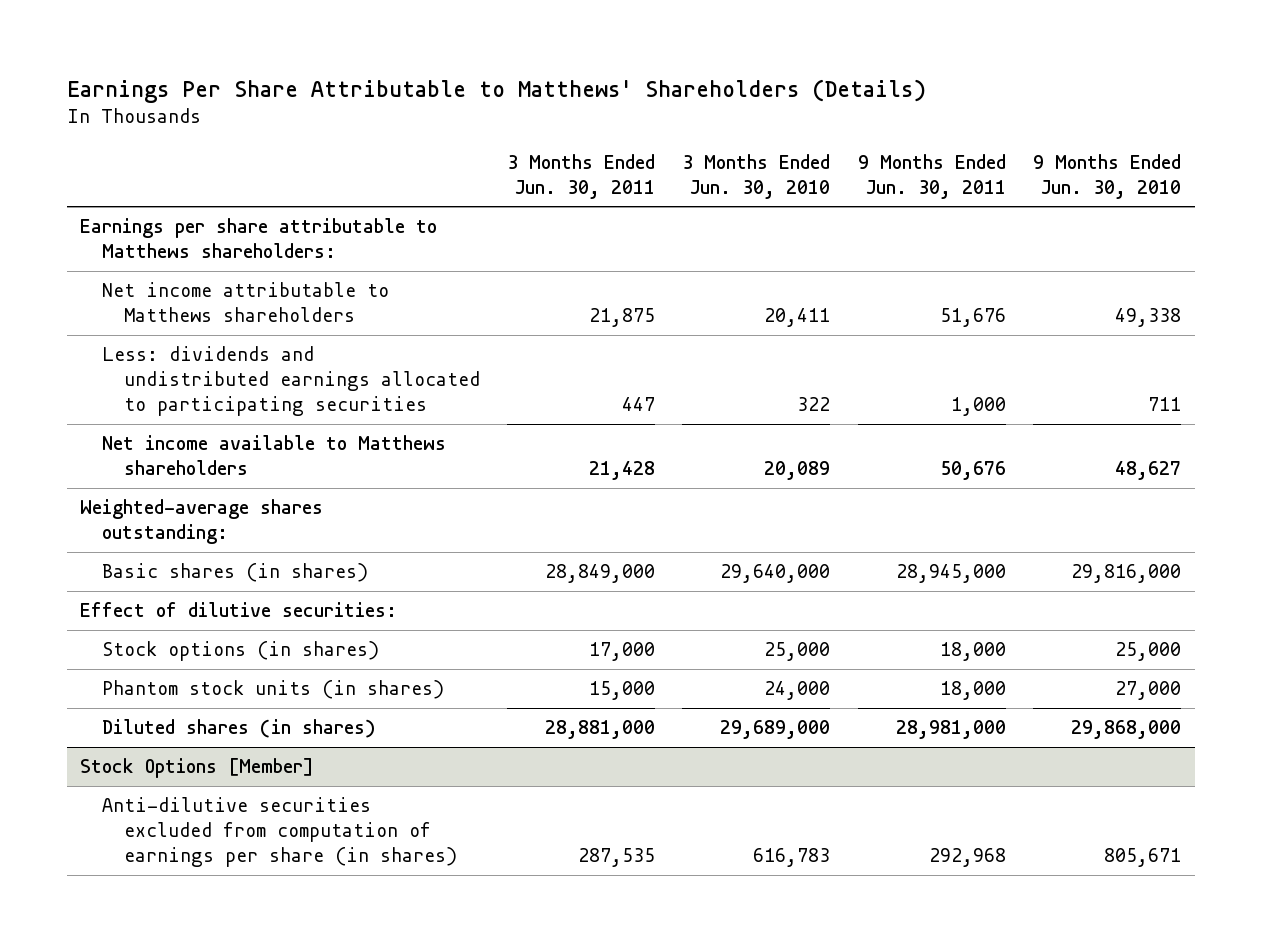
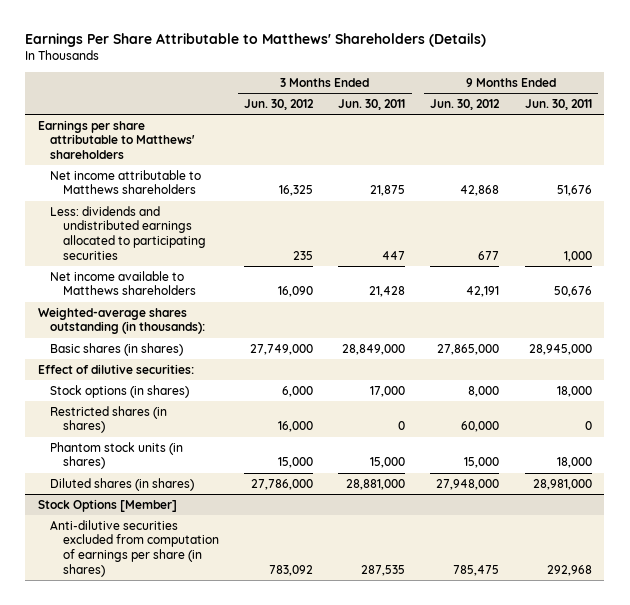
[682,153,831,199] 3 Months Ended Jun. 30, 2010 -> none
[1032,153,1181,199] 9 Months Ended Jun. 30, 2010 -> none
none -> [244,98,315,110] Jun. 30, 2012
none -> [430,98,501,110] Jun. 30, 2012
[80,218,438,259] Earnings per share attributable to Matthews shareholders: -> [37,119,196,160] Earnings per share attributable to Matthews' shareholders
[80,499,324,545] Weighted-average shares outstanding: -> [37,306,206,335] Weighted-average shares outstanding (in thousands):
none -> [50,405,168,434] Restricted shares (in shares)

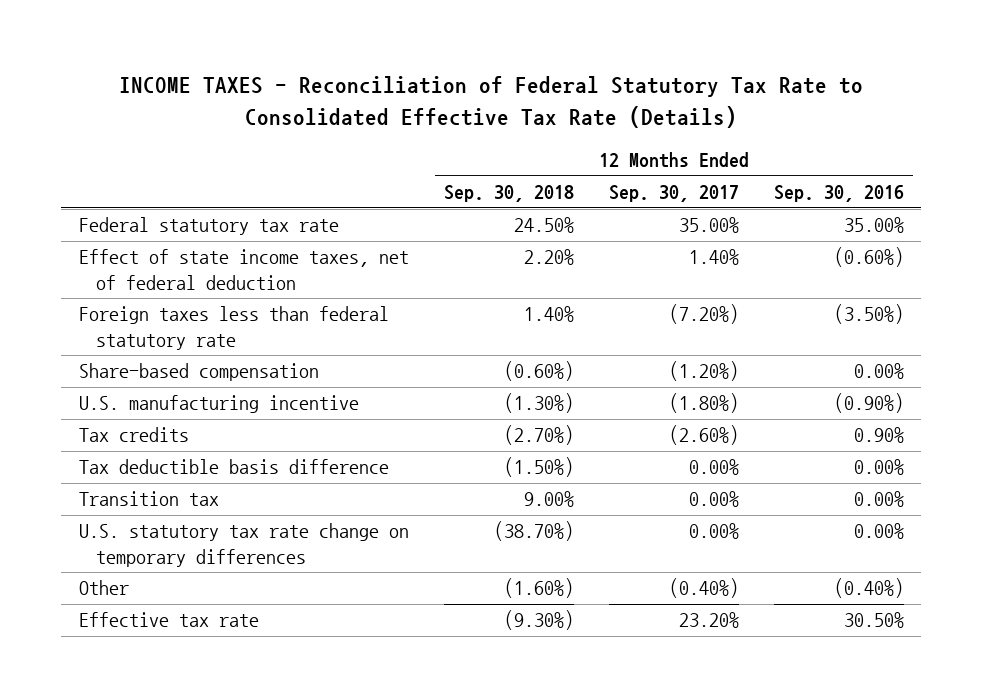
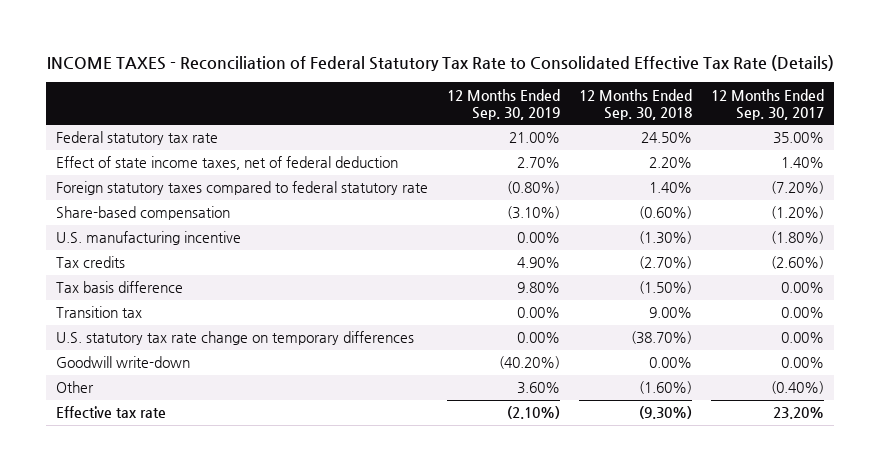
[773,185,904,203] Sep. 30, 2016 -> none
none -> [446,88,560,120] 12 Months Ended Sep. 30, 2019
[78,306,389,350] Foreign taxes less than federal statutory rate -> [55,181,428,196] Foreign statutory taxes compared to federal statutory rate
[78,459,389,475] Tax deductible basis difference -> [55,281,183,294] Tax basis difference
none -> [55,356,190,369] Goodwill write-down

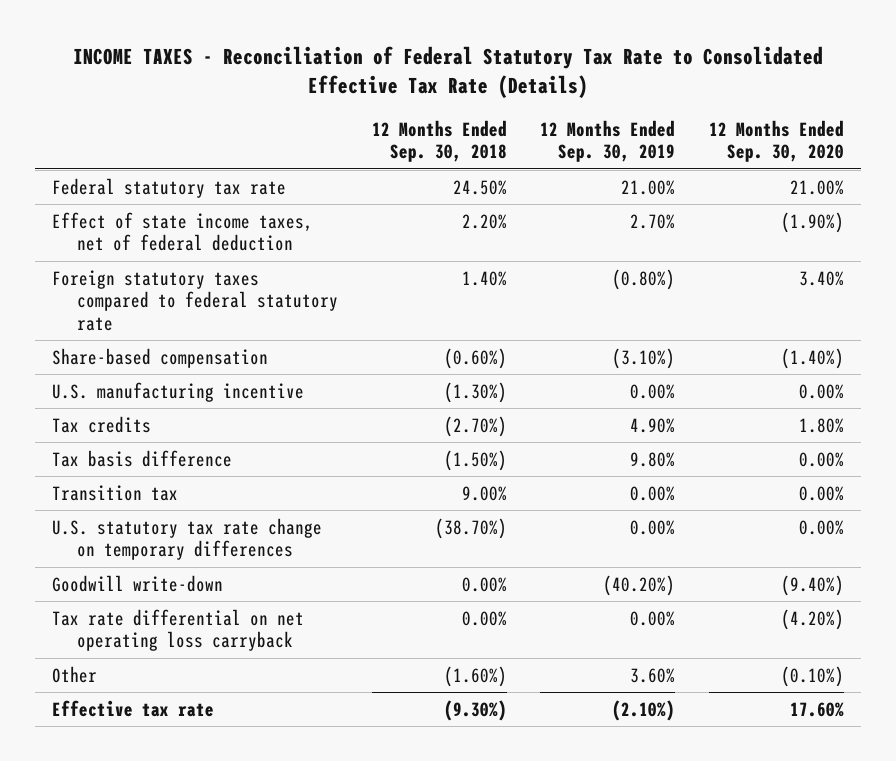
[711,88,825,120] 12 Months Ended Sep. 30, 2017 -> none
none -> [709,119,845,163] 12 Months Ended Sep. 30, 2020
none -> [51,608,304,652] Tax rate differential on net operating loss carryback

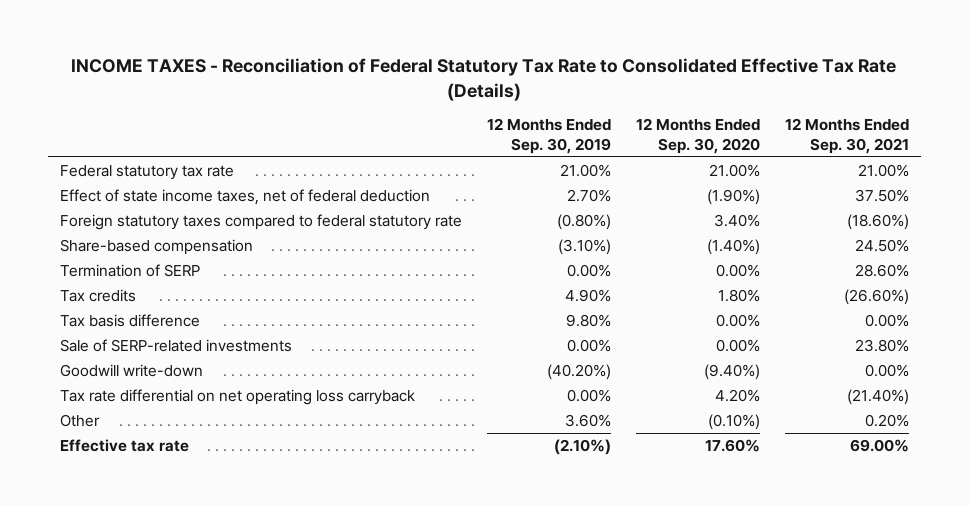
[371,119,507,163] 12 Months Ended Sep. 30, 2018 -> none
none -> [784,118,909,155] 12 Months Ended Sep. 30, 2021
[51,381,304,402] U.S. manufacturing incentive -> none
none -> [60,263,201,277] Termination of SERP
[51,484,178,501] Transition tax -> none
[51,517,322,561] U.S. statutory tax rate change on temporary differences -> none
none -> [60,338,293,352] Sale of SERP-related investments
[781,608,845,630] (4.20%) -> [714,388,760,402] 4.20%

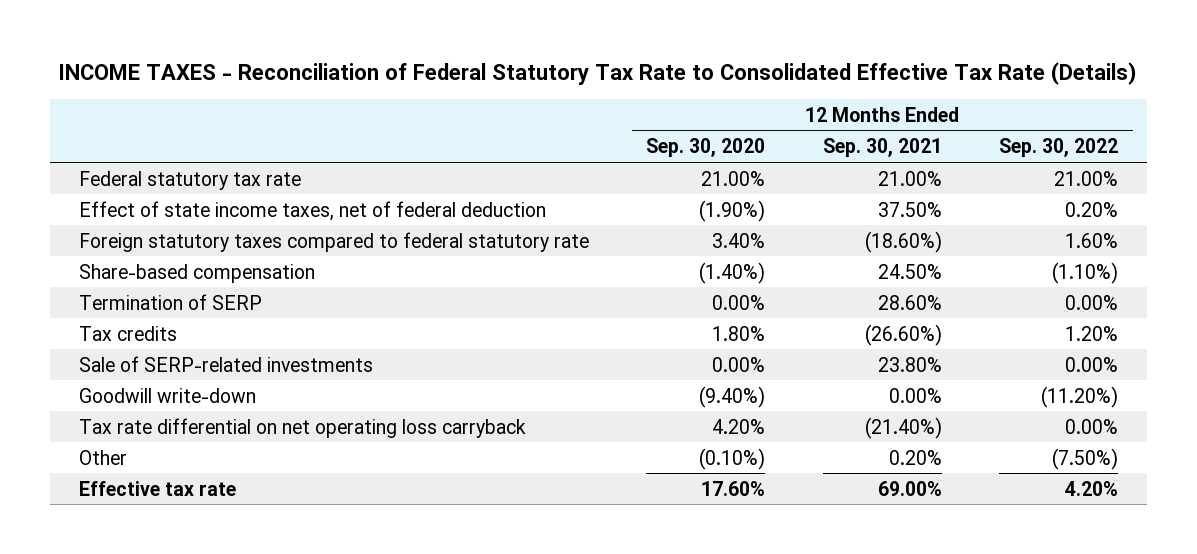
[487,118,612,155] 12 Months Ended Sep. 30, 2019 -> none
none -> [999,138,1119,158] Sep. 30, 2022
[60,313,201,327] Tax basis difference -> none

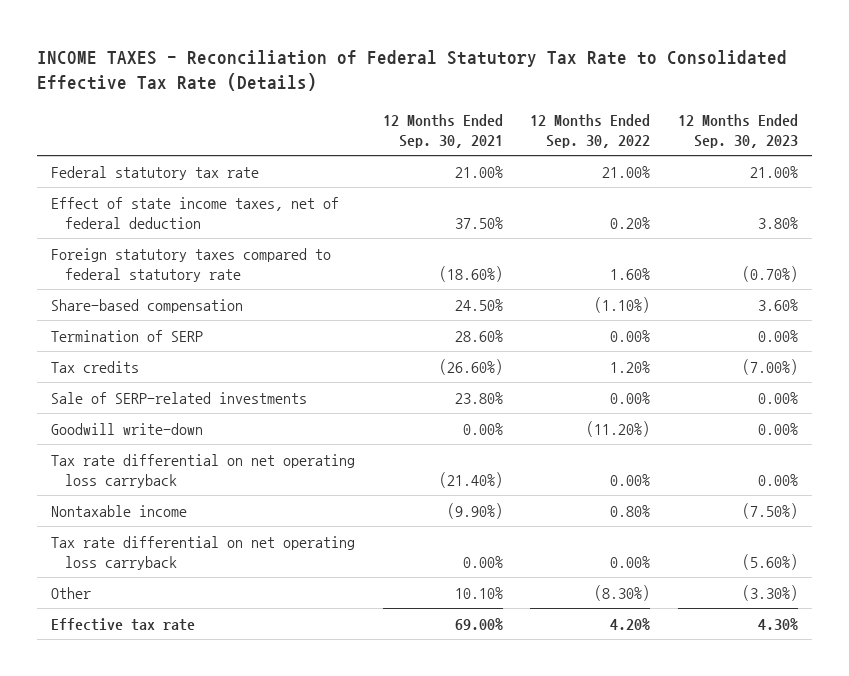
[646,138,766,158] Sep. 30, 2020 -> none
none -> [677,113,798,148] 12 Months Ended Sep. 30, 2023
none -> [51,504,188,517] Nontaxable income
none -> [51,535,356,570] Tax rate differential on net operating loss carryback
[888,449,942,465] 0.20% -> [454,586,503,599] 10.10%
[1052,447,1119,470] (7.50%) -> [594,584,651,601] (8.30%)

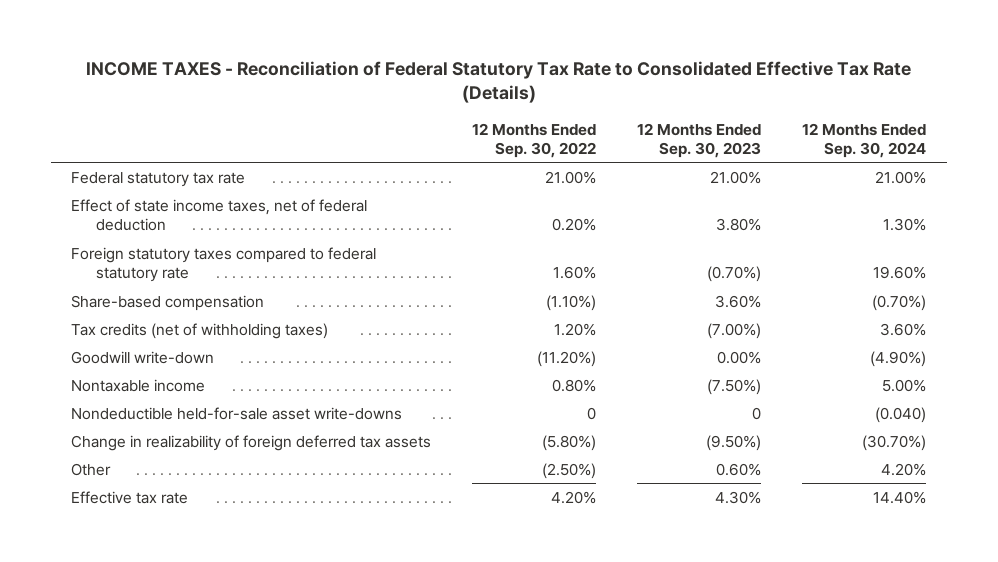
[382,113,503,148] 12 Months Ended Sep. 30, 2021 -> none
none -> [802,122,927,158] 12 Months Ended Sep. 30, 2024
[51,329,204,342] Termination of SERP -> none
[51,391,308,404] Sale of SERP-related investments -> none
[51,360,140,373] Tax credits -> [71,322,329,339] Tax credits (net of withholding taxes)
[51,453,356,488] Tax rate differential on net operating loss carryback -> none
[51,535,356,570] Tax rate differential on net operating loss carryback -> none
none -> [71,406,403,420] Nondeductible held-for-sale asset write-downs
none -> [71,434,432,451] Change in realizability of foreign deferred tax assets
[594,584,651,601] (8.30%) -> [542,462,597,479] (2.50%)
[741,584,798,601] (3.30%) -> [716,462,762,476] 0.60%

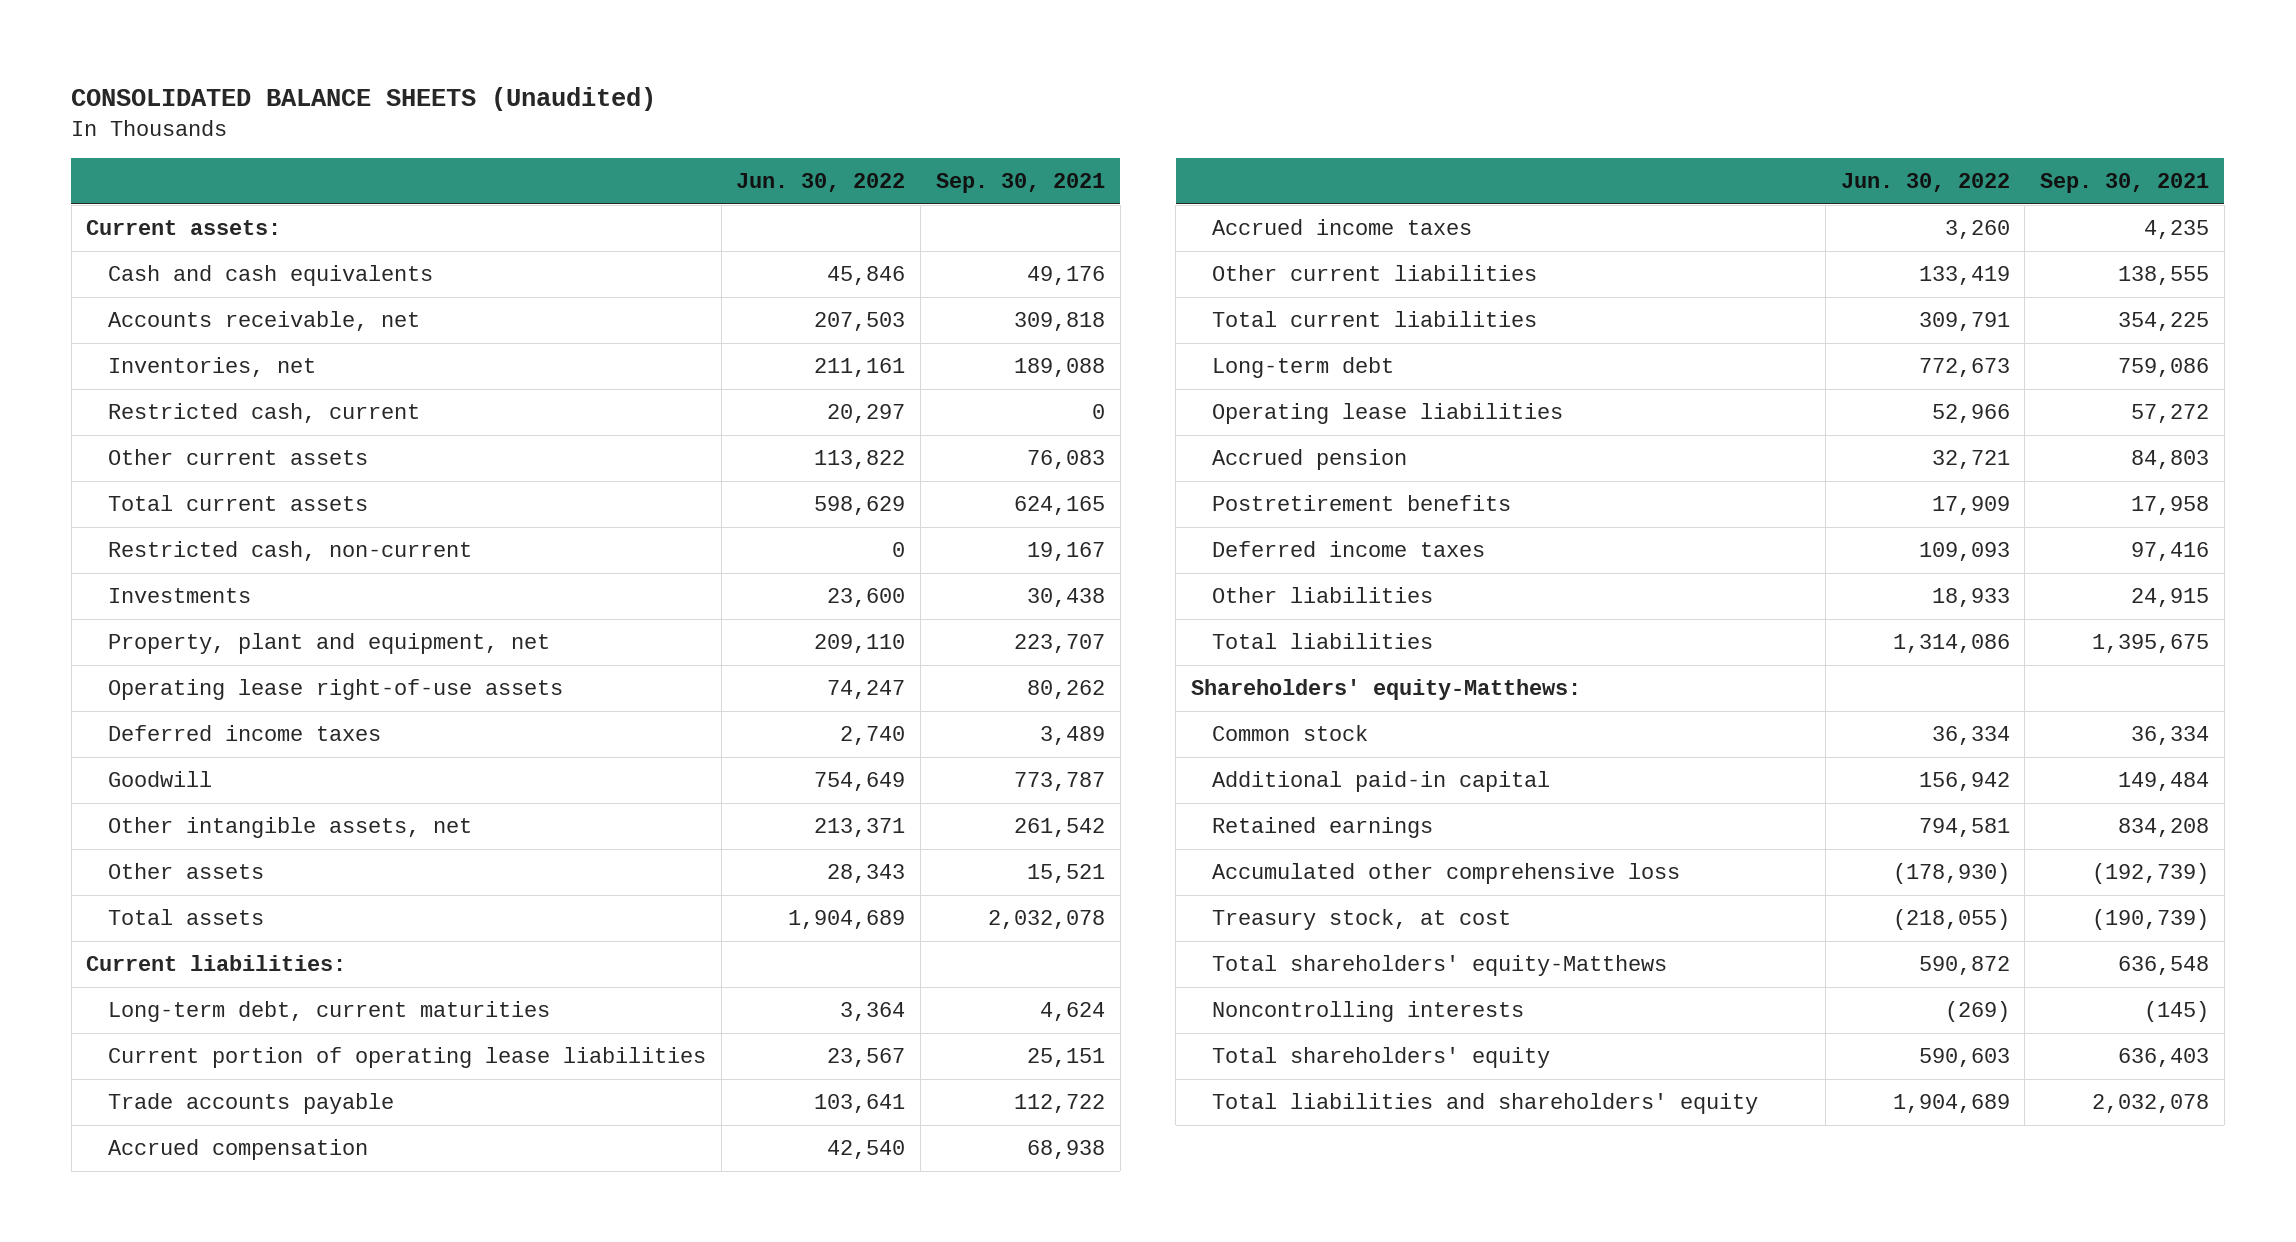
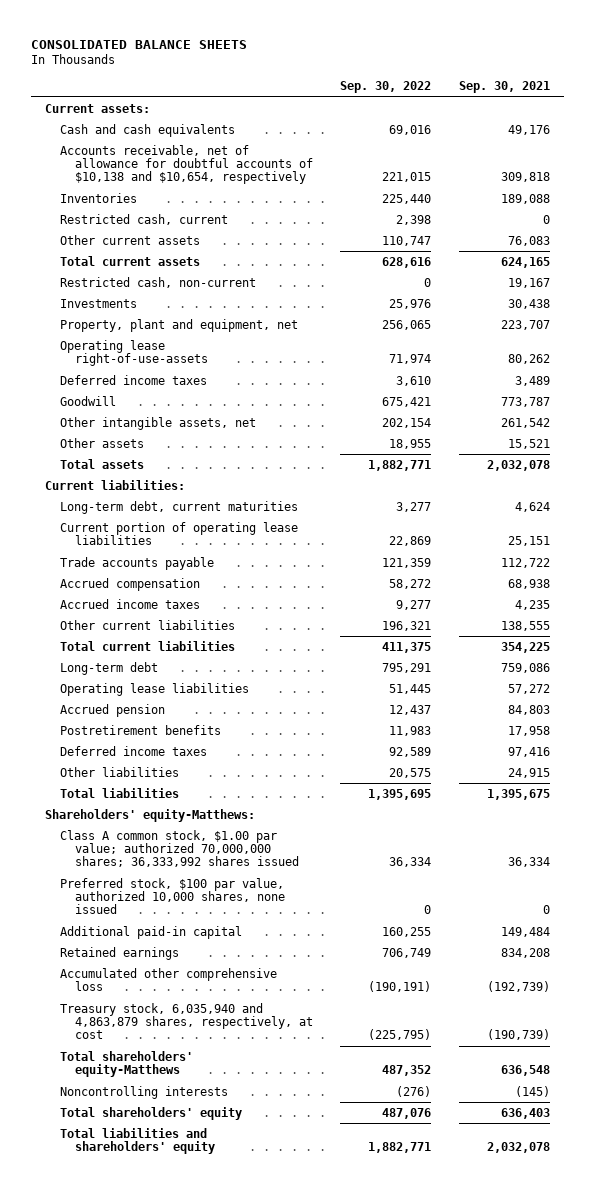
[71,86,657,111] CONSOLIDATED BALANCE SHEETS (Unaudited) -> [30,39,247,49] CONSOLIDATED BALANCE SHEETS
[736,173,906,193] Jun. 30, 2022 -> none
none -> [340,81,432,94] Sep. 30, 2022
[108,311,421,332] Accounts receivable, net -> [59,144,313,185] Accounts receivable, net of allowance for doubtful accounts of $10,138 and $10,654, respectively
[108,357,317,378] Inventories, net -> [59,192,137,203] Inventories
[108,679,564,701] Operating lease right-of-use assets -> [59,339,208,366] Operating lease right-of-use-assets
[1212,725,1369,742] Common stock -> [59,829,299,868] Class A common stock, $1.00 par value; authorized 70,000,000 shares; 36,333,992 shares issued
none -> [59,877,285,915] Preferred stock, $100 par value, authorized 10,000 shares, none issued
[1212,909,1512,931] Treasury stock, at cost -> [59,1002,313,1040] Treasury stock, 6,035,940 and 4,863,879 shares, respectively, at cost

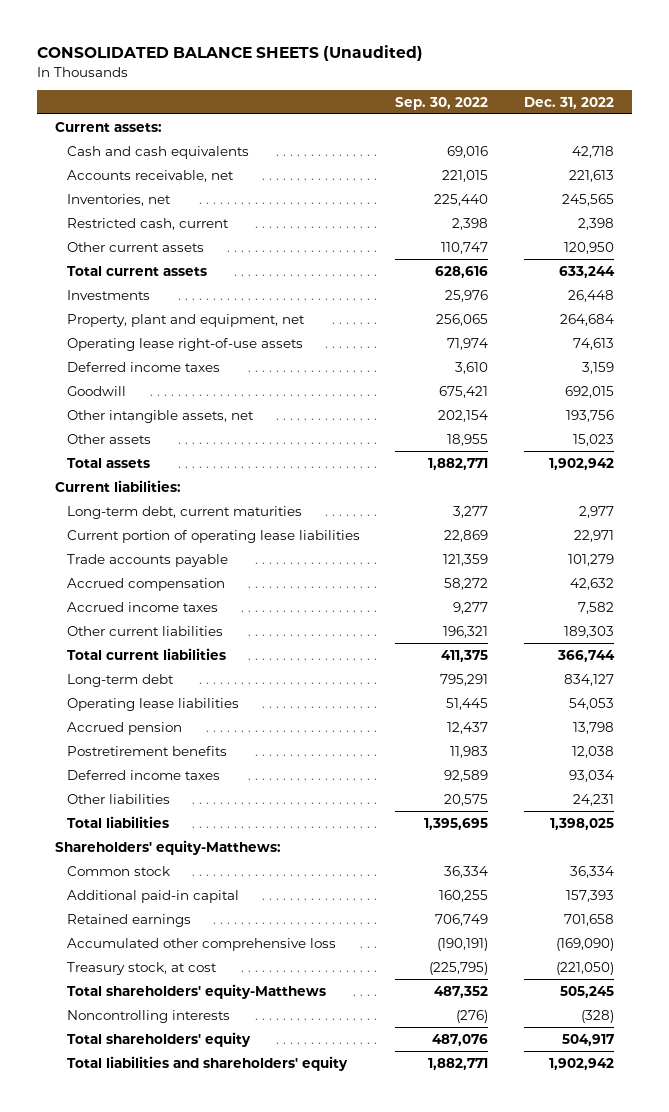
[30,39,247,49] CONSOLIDATED BALANCE SHEETS -> [37,45,424,62] CONSOLIDATED BALANCE SHEETS (Unaudited)
[458,81,550,94] Sep. 30, 2021 -> none
none -> [524,96,615,109] Dec. 31, 2022
[59,144,313,185] Accounts receivable, net of allowance for doubtful accounts of $10,138 and $10,654, respectively -> [66,169,234,182] Accounts receivable, net
[59,192,137,203] Inventories -> [66,193,171,206] Inventories, net
[59,276,256,288] Restricted cash, non-current -> none
[59,339,208,366] Operating lease right-of-use-assets -> [66,337,303,351] Operating lease right-of-use assets
[59,877,285,915] Preferred stock, $100 par value, authorized 10,000 shares, none issued -> none
[59,829,299,868] Class A common stock, $1.00 par value; authorized 70,000,000 shares; 36,333,992 shares issued -> [66,865,170,876] Common stock
[59,1002,313,1040] Treasury stock, 6,035,940 and 4,863,879 shares, respectively, at cost -> [66,961,217,975] Treasury stock, at cost

